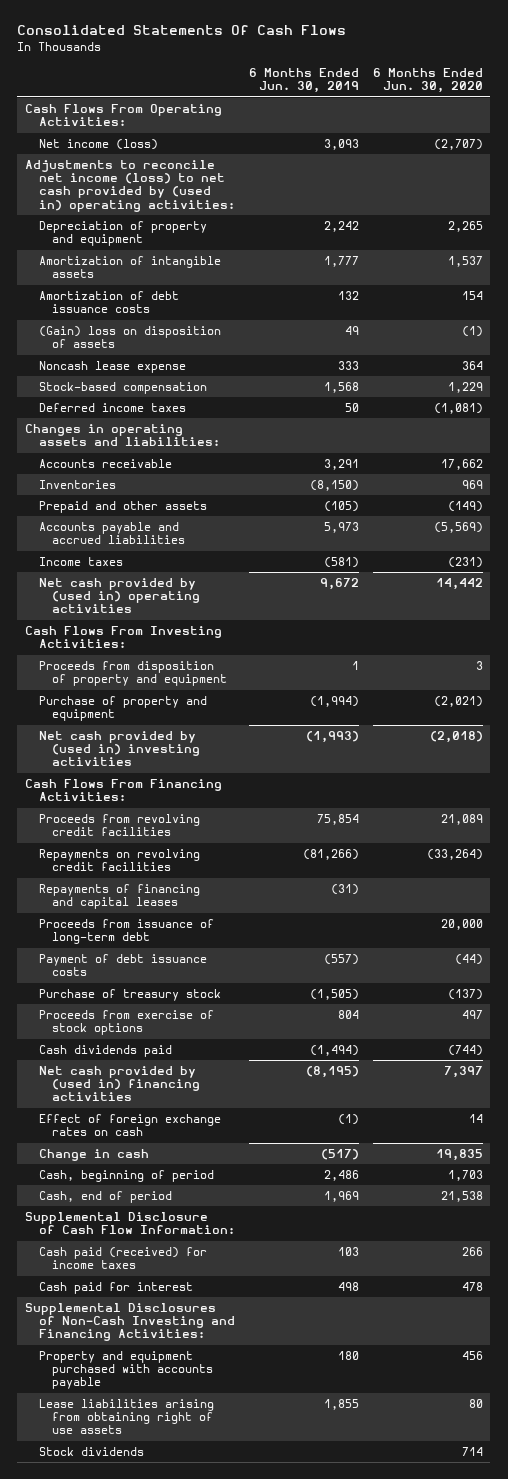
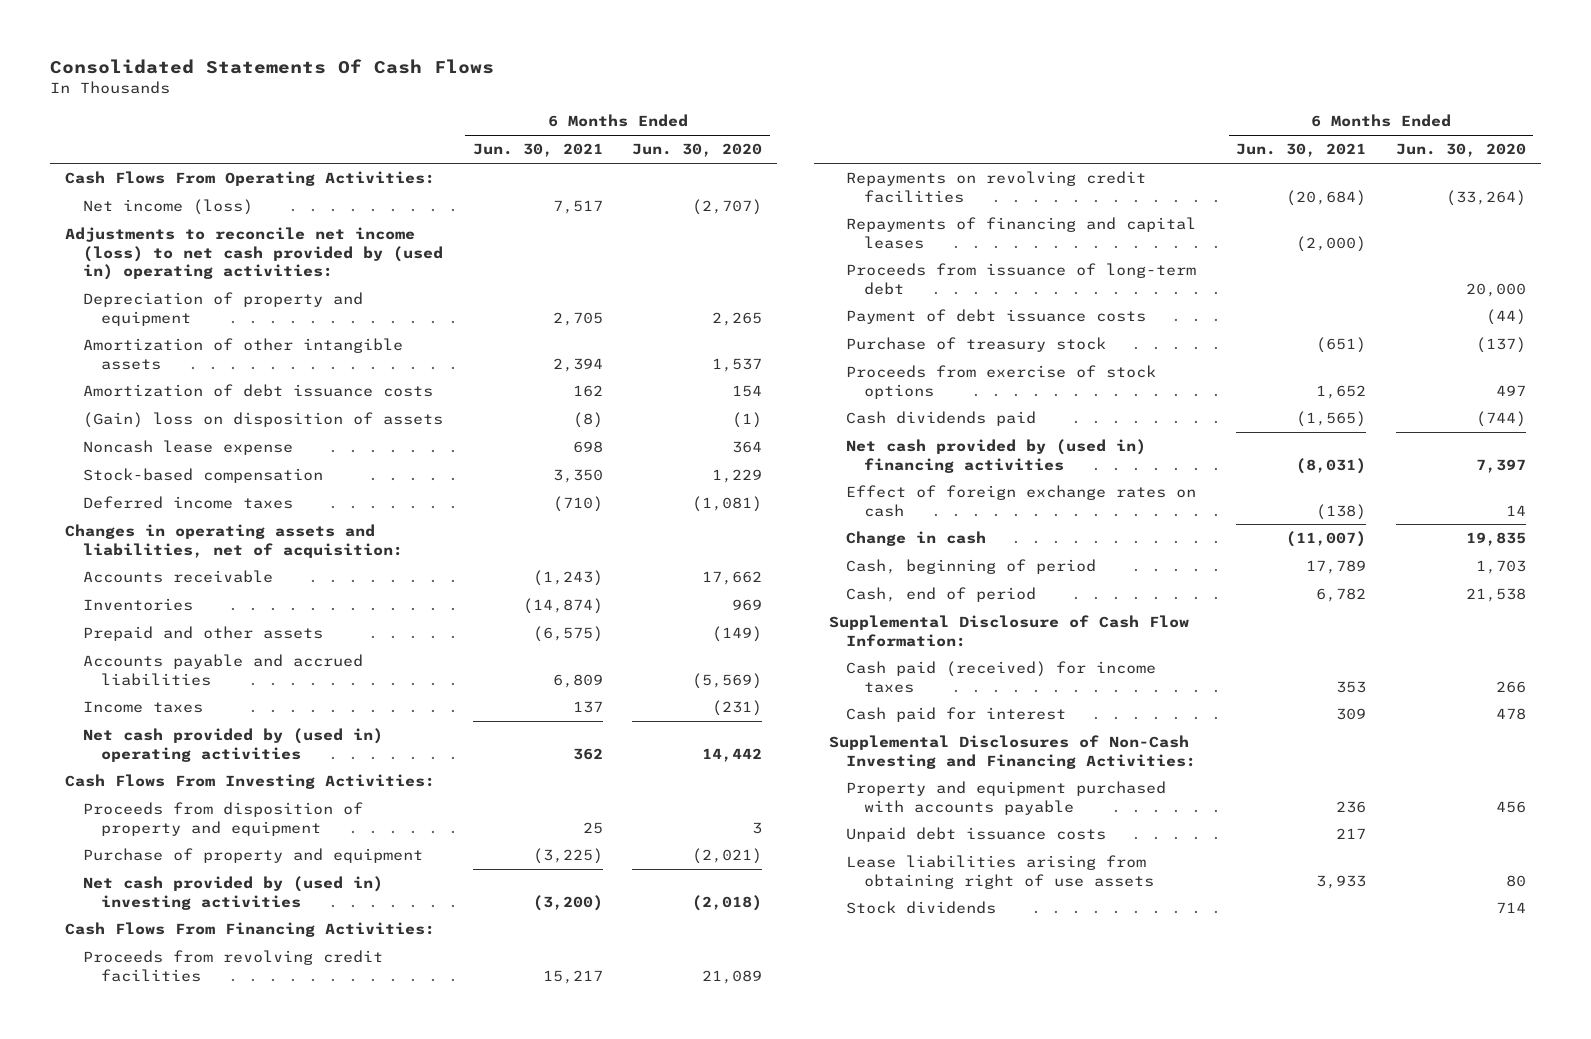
[248,68,359,94] 6 Months Ended Jun. 30, 2019 -> none
none -> [472,143,603,158] Jun. 30, 2021
[38,256,221,279] Amortization of intangible assets -> [82,338,403,370] Amortization of other intangible assets
[24,424,220,447] Changes in operating assets and liabilities: -> [65,524,403,558] Changes in operating assets and liabilities, net of acquisition:
none -> [846,827,1107,843] Unpaid debt issuance costs

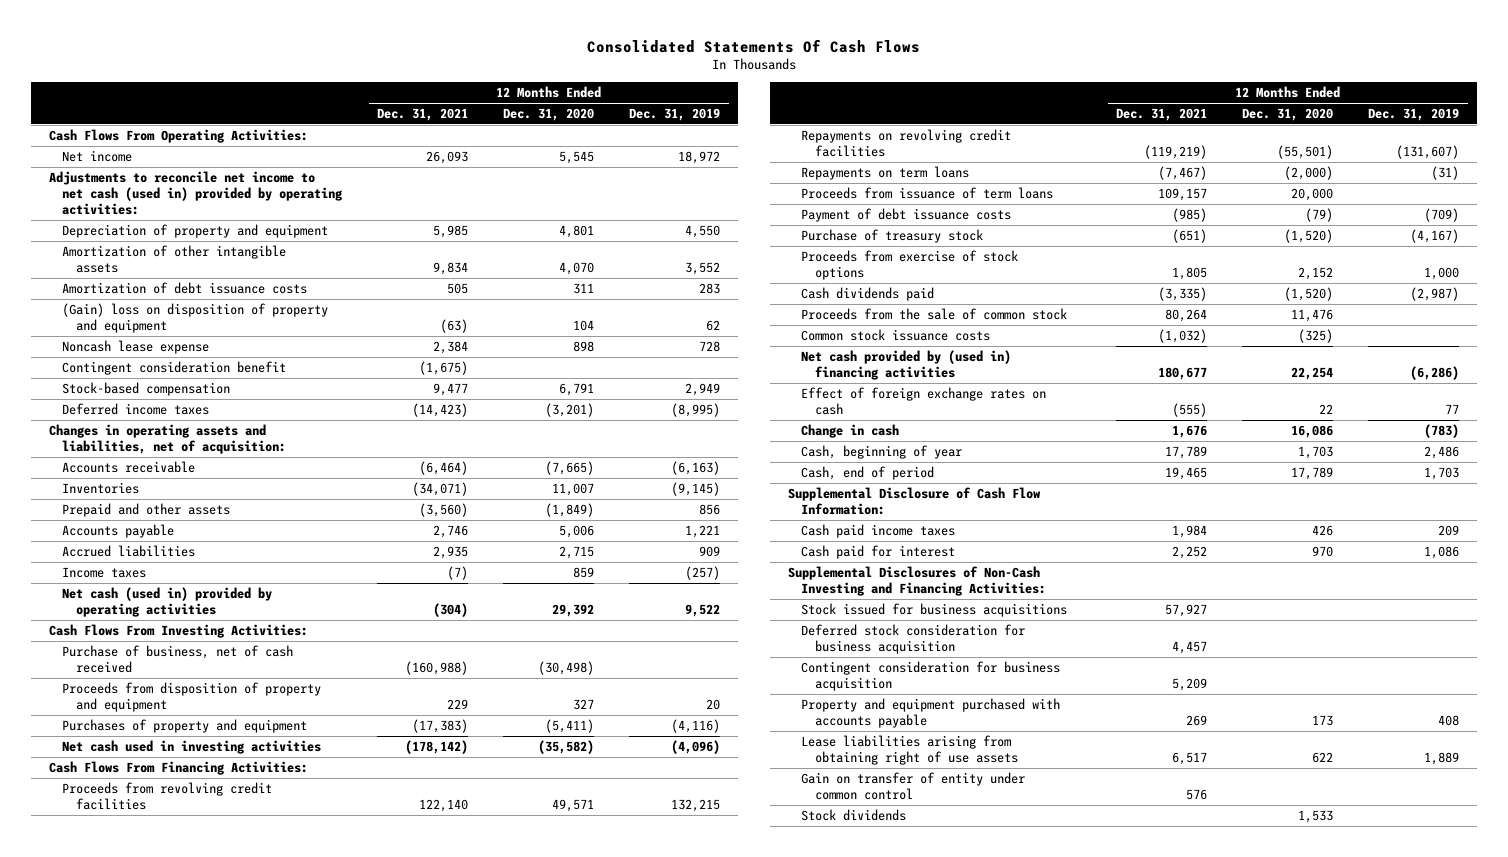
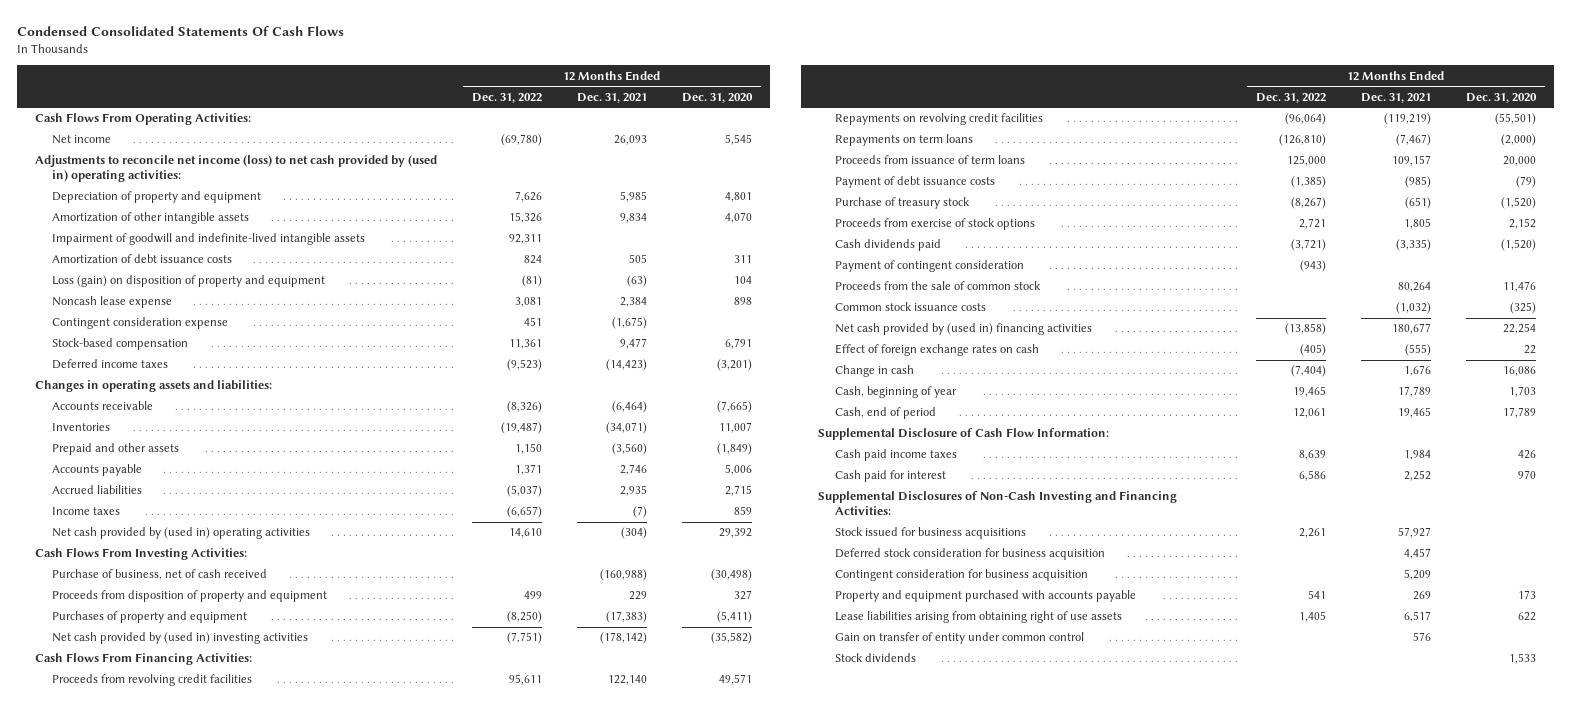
[587,38,921,53] Consolidated Statements Of Cash Flows -> [17,26,345,37] Condensed Consolidated Statements Of Cash Flows
[629,108,721,122] Dec. 31, 2019 -> none
none -> [471,92,542,103] Dec. 31, 2022
[48,170,344,215] Adjustments to reconcile net income to net cash (used in) provided by operating activities: -> [34,155,437,183] Adjustments to reconcile net income (loss) to net cash provided by (used in) operating activities:
none -> [51,233,365,246] Impairment of goodwill and indefinite-lived intangible assets
[62,302,329,333] (Gain) loss on disposition of property and equipment -> [51,275,325,288] Loss (gain) on disposition of property and equipment
[62,360,287,375] Contingent consideration benefit -> [51,317,228,330] Contingent consideration expense
[48,423,287,454] Changes in operating assets and liabilities, net of acquisition: -> [34,380,272,393] Changes in operating assets and liabilities:
[62,586,273,617] Net cash (used in) provided by operating activities -> [51,527,310,540] Net cash provided by (used in) operating activities
[62,739,322,754] Net cash used in investing activities -> [51,632,308,645] Net cash provided by (used in) investing activities
none -> [835,260,1025,273] Payment of contingent consideration

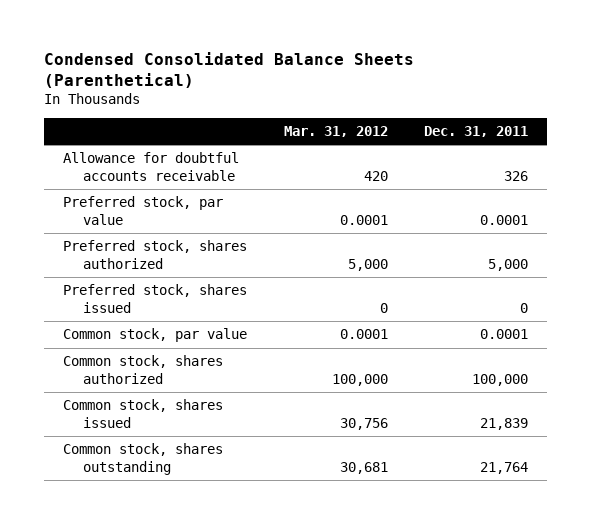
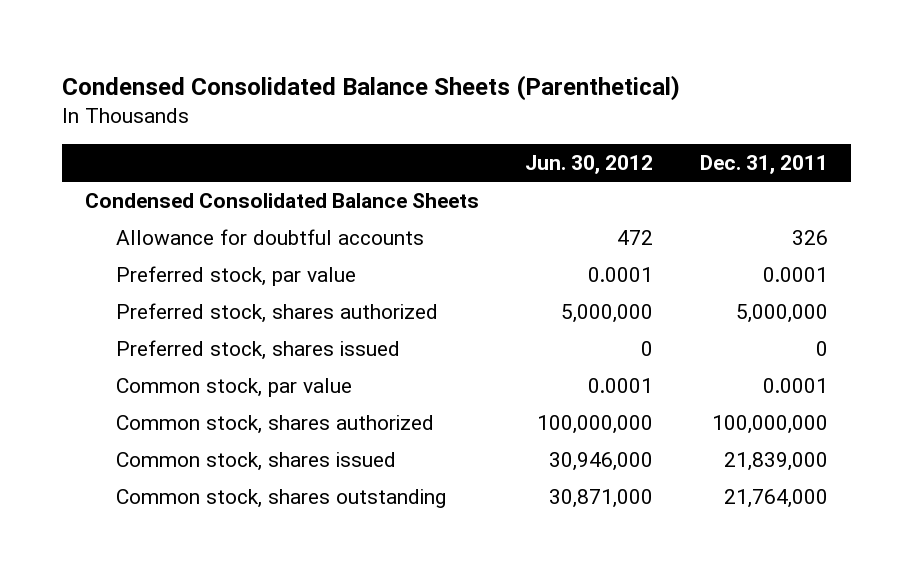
[283,125,388,137] Mar. 31, 2012 -> none
none -> [525,155,654,175] Jun. 30, 2012
none -> [85,193,480,209] Condensed Consolidated Balance Sheets
[62,152,239,181] Allowance for doubtful accounts receivable -> [116,229,425,246] Allowance for doubtful accounts
[488,258,529,271] 5,000 -> [735,304,828,324] 5,000,000
[472,373,529,386] 100,000 -> [711,415,828,435] 100,000,000
[480,417,529,430] 21,839 -> [723,452,828,472] 21,839,000
[480,461,529,474] 21,764 -> [723,489,828,509] 21,764,000

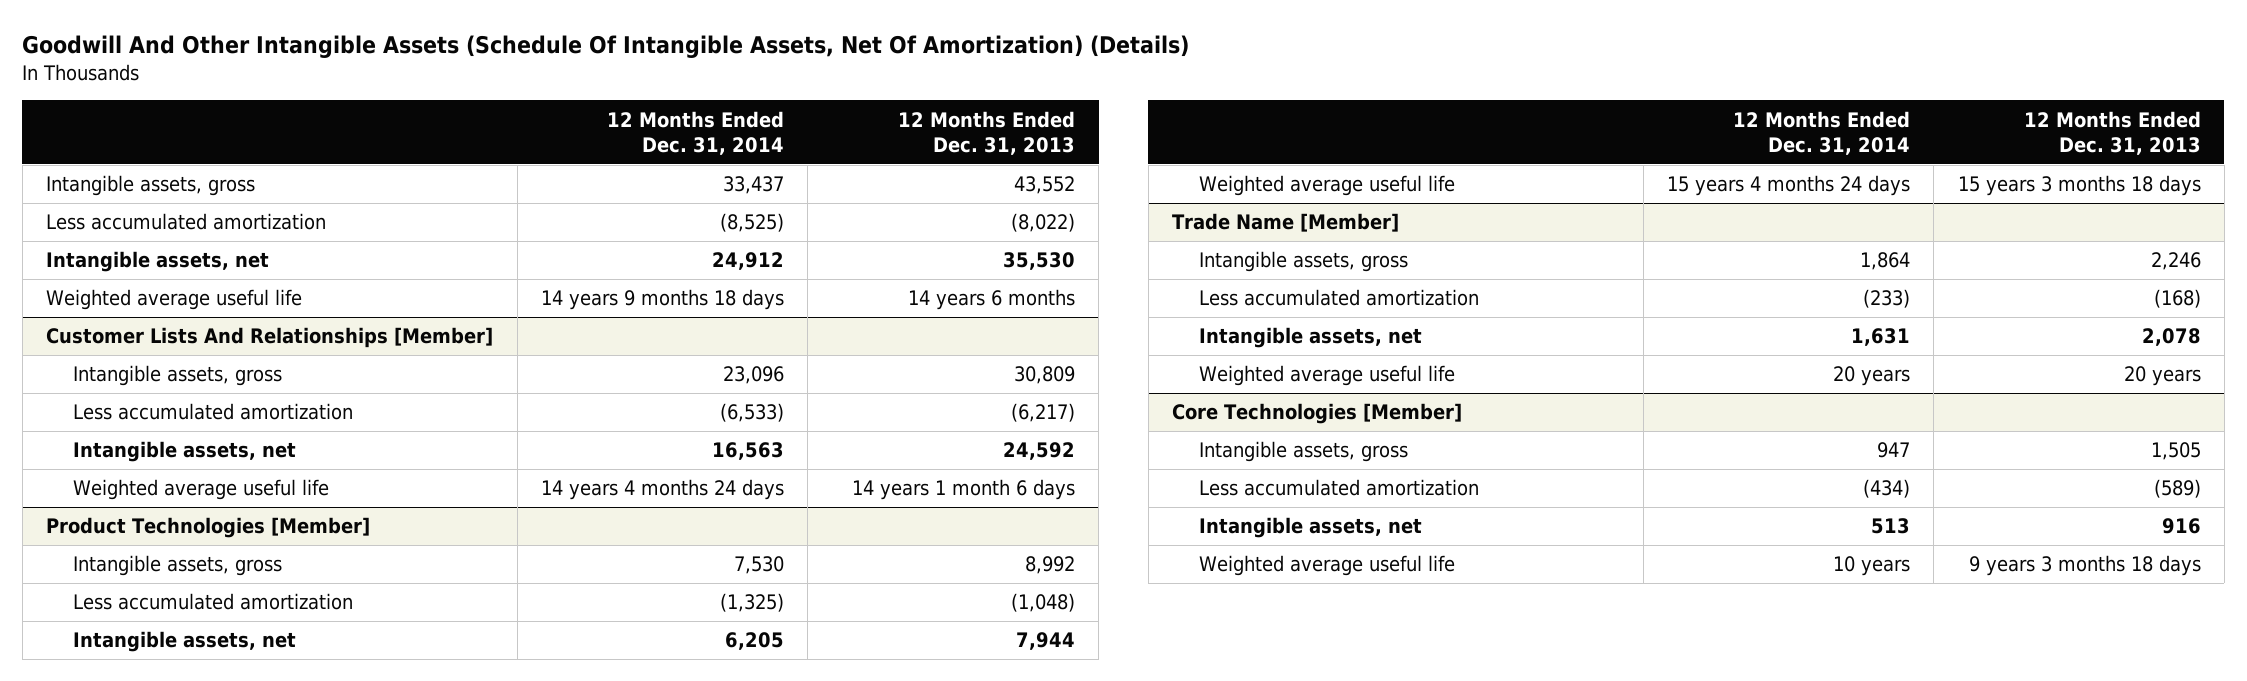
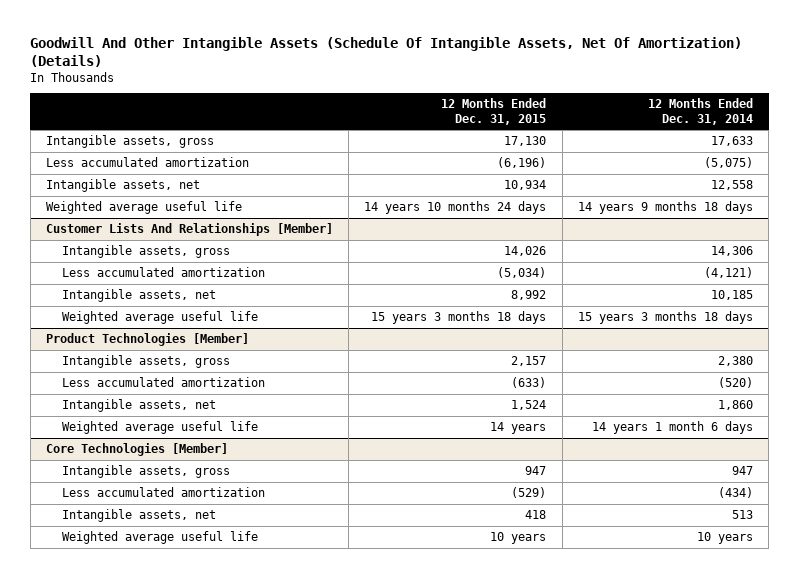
[897,110,1075,155] 12 Months Ended Dec. 31, 2013 -> none
none -> [441,98,547,125] 12 Months Ended Dec. 31, 2015
[722,176,784,195] 33,437 -> [710,136,753,147] 17,633
[719,213,784,233] (8,525) -> [703,157,753,169] (5,075)
[711,252,784,271] 24,912 -> [710,180,753,191] 12,558
[722,366,784,385] 23,096 -> [710,246,753,257] 14,306
[719,403,784,423] (6,533) -> [703,267,753,279] (4,121)
[711,442,784,461] 16,563 -> [710,290,753,301] 10,185
[540,479,784,501] 14 years 4 months 24 days -> [577,311,753,325] 15 years 3 months 18 days
[1172,213,1400,233] Trade Name [Member] -> none
[1199,251,1409,273] Intangible assets, gross -> none
[1199,289,1480,307] Less accumulated amortization -> none
[1199,327,1423,349] Intangible assets, net -> none
[1199,365,1456,387] Weighted average useful life -> none
[733,556,784,575] 7,530 -> [717,356,753,367] 2,380
[719,593,784,613] (1,325) -> [717,377,753,389] (520)
[724,632,784,651] 6,205 -> [717,400,753,411] 1,860
[1666,175,1910,197] 15 years 4 months 24 days -> [591,421,753,435] 14 years 1 month 6 days

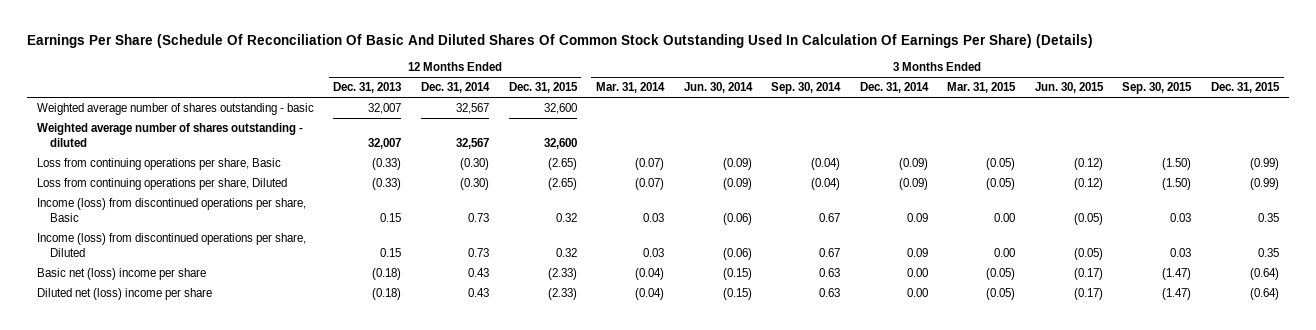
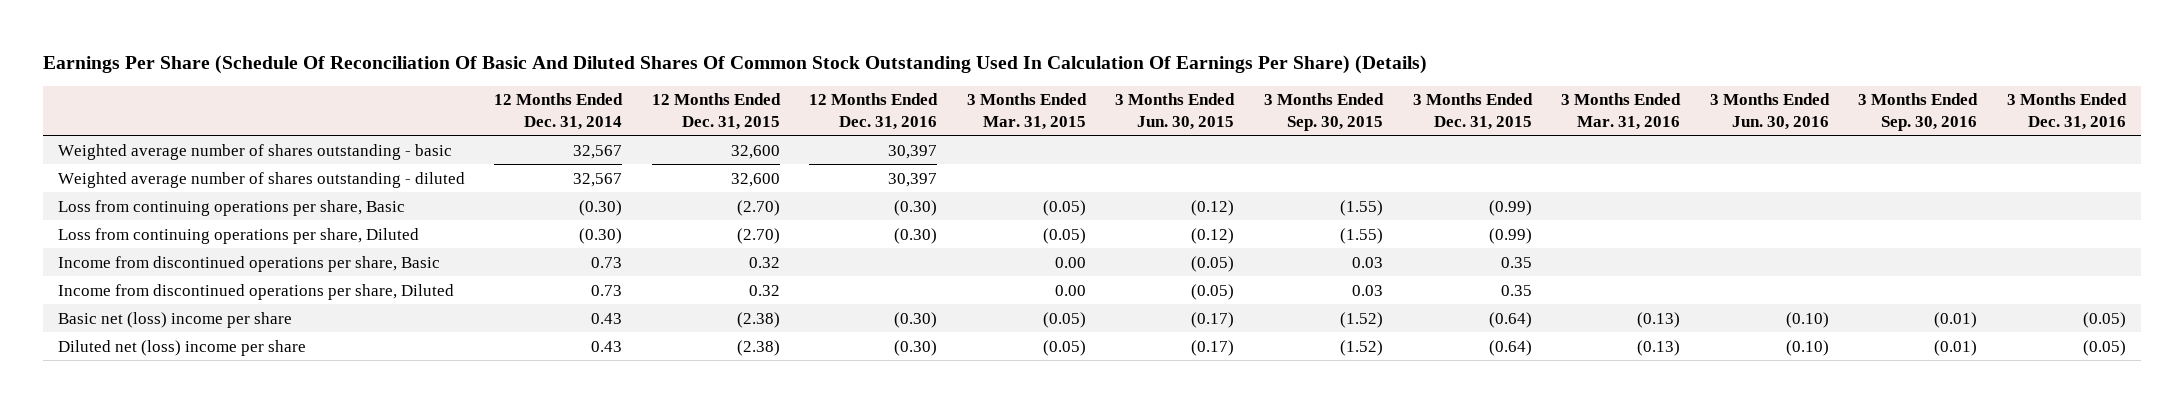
[333,82,402,94] Dec. 31, 2013 -> none
[596,82,666,94] Mar. 31, 2014 -> none
[683,82,753,94] Jun. 30, 2014 -> none
[771,82,842,95] Sep. 30, 2014 -> none
[859,82,929,94] Dec. 31, 2014 -> none
none -> [809,93,939,130] 12 Months Ended Dec. 31, 2016
none -> [1561,93,1682,130] 3 Months Ended Mar. 31, 2016
none -> [1709,93,1830,130] 3 Months Ended Jun. 30, 2016
none -> [1858,93,1979,131] 3 Months Ended Sep. 30, 2016
none -> [2006,93,2127,130] 3 Months Ended Dec. 31, 2016
[547,158,577,171] (2.65) -> [736,199,780,216] (2.70)
[1162,158,1192,171] (1.50) -> [1339,199,1383,216] (1.55)
[547,178,577,191] (2.65) -> [736,227,780,244] (2.70)
[1162,178,1192,191] (1.50) -> [1339,227,1383,244] (1.55)
[36,198,306,223] Income (loss) from discontinued operations per share, Basic -> [57,255,440,272] Income from discontinued operations per share, Basic
[36,233,306,258] Income (loss) from discontinued operations per share, Diluted -> [57,283,454,300] Income from discontinued operations per share, Diluted
[547,268,577,281] (2.33) -> [736,311,780,328] (2.38)
[1162,268,1192,281] (1.47) -> [1339,311,1383,328] (1.52)
[547,288,577,301] (2.33) -> [736,339,780,356] (2.38)
[1162,288,1192,301] (1.47) -> [1339,339,1383,356] (1.52)

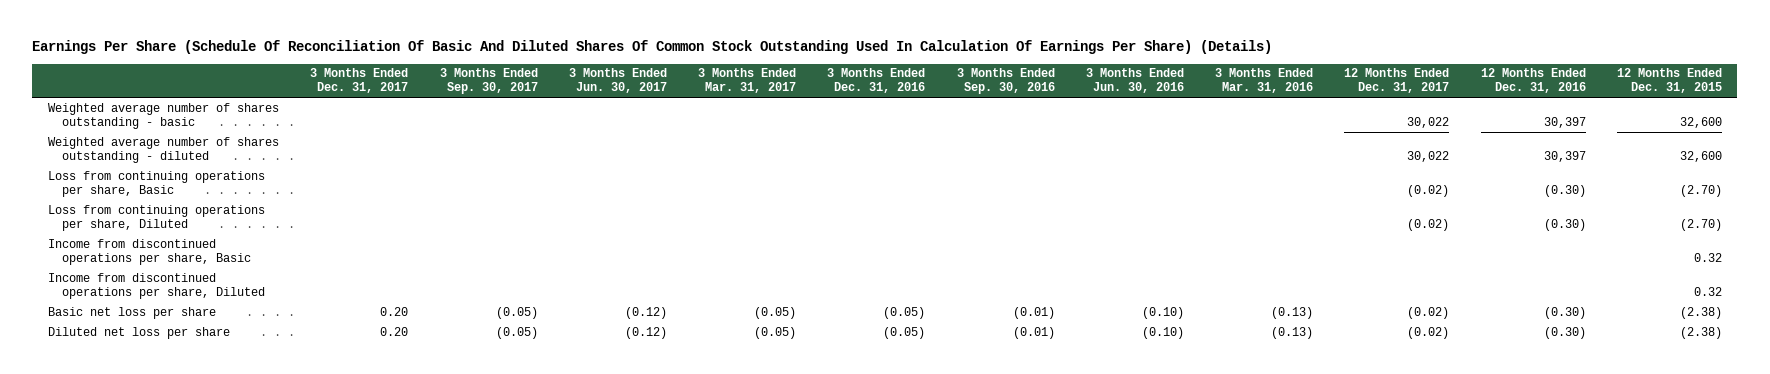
[494,93,624,130] 12 Months Ended Dec. 31, 2014 -> none
[966,93,1087,130] 3 Months Ended Mar. 31, 2015 -> none
[1115,93,1236,130] 3 Months Ended Jun. 30, 2015 -> none
[1263,93,1384,131] 3 Months Ended Sep. 30, 2015 -> none
[1412,93,1533,130] 3 Months Ended Dec. 31, 2015 -> none
none -> [310,68,409,94] 3 Months Ended Dec. 31, 2017
none -> [439,68,538,95] 3 Months Ended Sep. 30, 2017
none -> [568,68,667,94] 3 Months Ended Jun. 30, 2017
none -> [698,68,797,94] 3 Months Ended Mar. 31, 2017
none -> [1344,68,1450,94] 12 Months Ended Dec. 31, 2017
[57,311,292,328] Basic net (loss) income per share -> [48,306,217,319] Basic net loss per share
[57,339,306,356] Diluted net (loss) income per share -> [48,326,231,339] Diluted net loss per share

